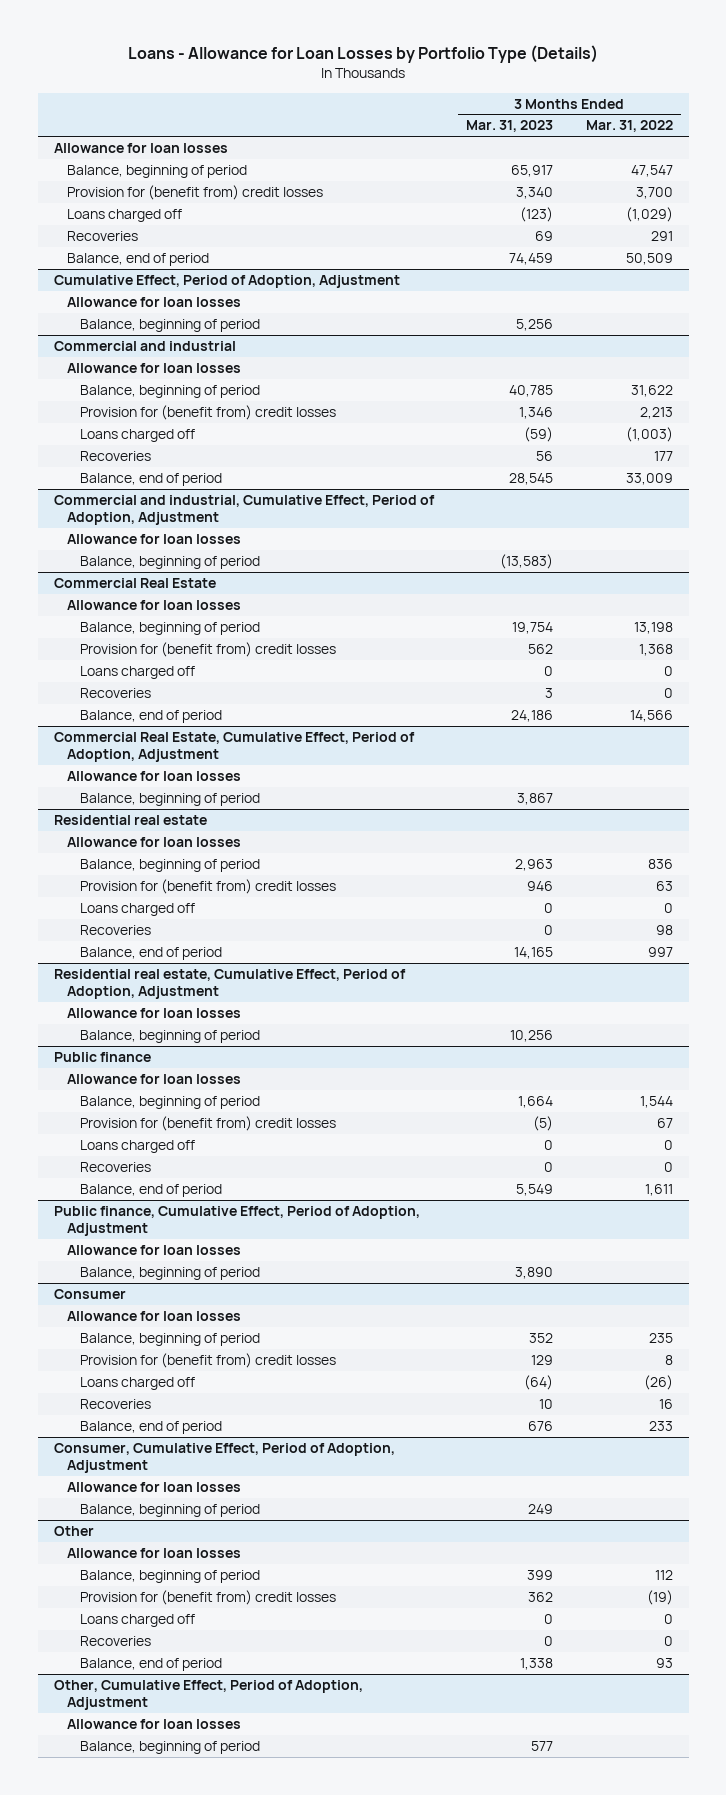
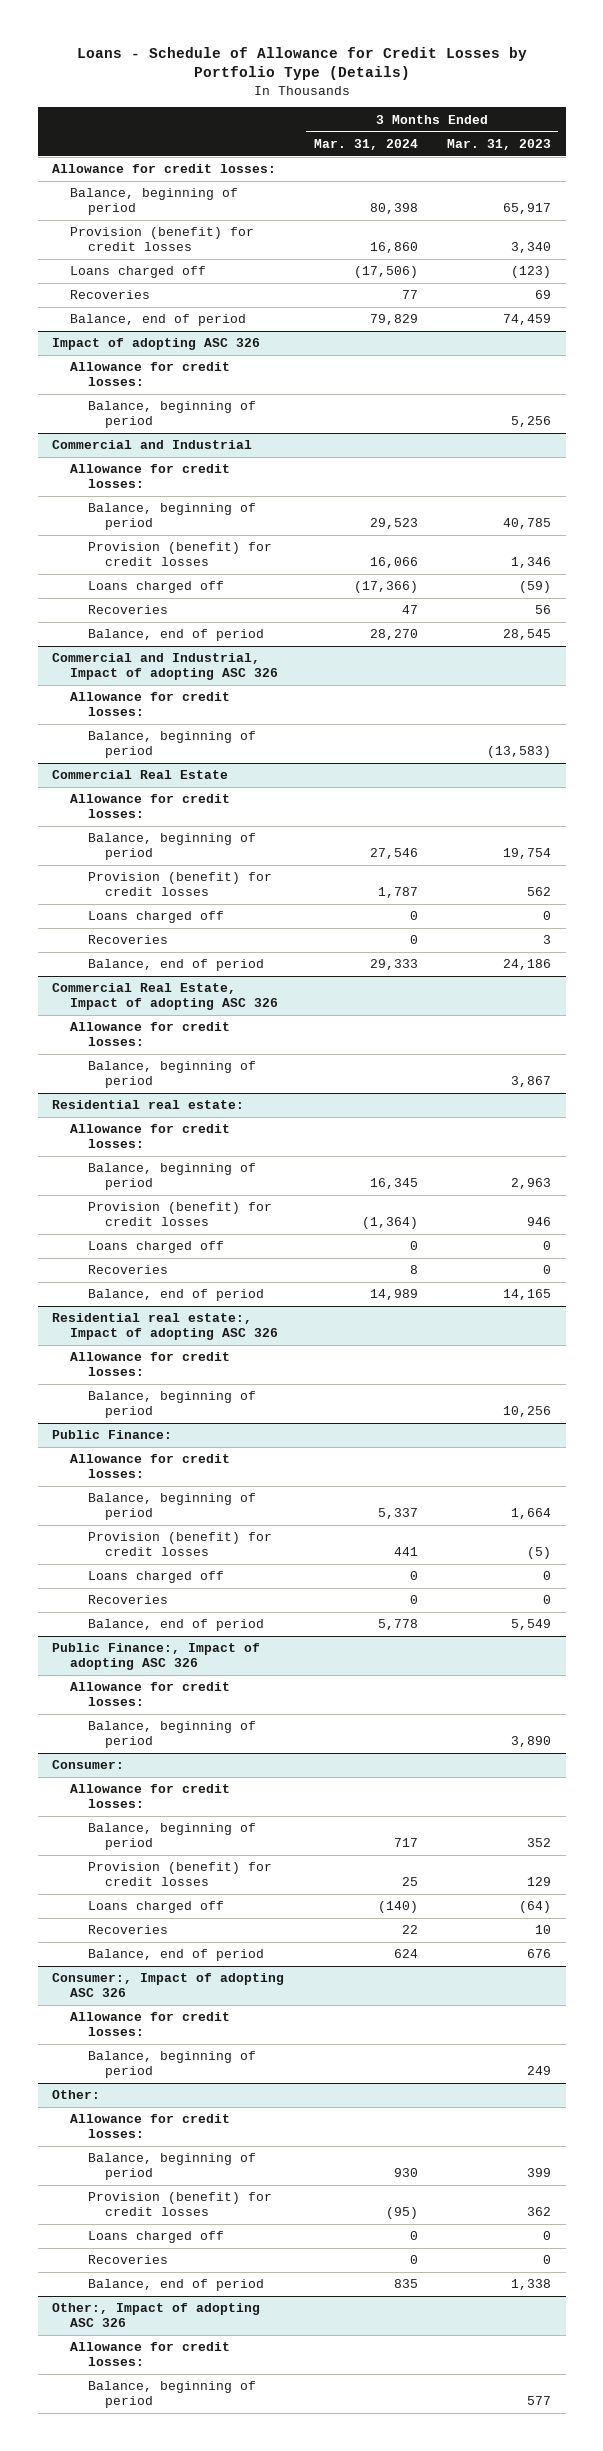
[128,45,599,64] Loans - Allowance for Loan Losses by Portfolio Type (Details) -> [76,46,527,81] Loans - Schedule of Allowance for Credit Losses by Portfolio Type (Details)
[585,120,673,133] Mar. 31, 2022 -> none
none -> [313,138,418,150] Mar. 31, 2024
[53,143,228,154] Allowance for loan losses -> [52,164,277,174] Allowance for credit losses:
[67,185,324,201] Provision for (benefit from) credit losses -> [69,227,254,252] Provision (benefit) for credit losses
[53,275,400,289] Cumulative Effect, Period of Adoption, Adjustment -> [52,338,261,351] Impact of adopting ASC 326
[67,297,242,308] Allowance for loan losses -> [69,362,230,387] Allowance for credit losses:
[53,341,236,352] Commercial and industrial -> [52,440,253,450] Commercial and Industrial
[67,363,242,374] Allowance for loan losses -> [69,464,230,489] Allowance for credit losses:
[80,405,337,421] Provision for (benefit from) credit losses -> [87,542,272,567] Provision (benefit) for credit losses
[53,495,435,525] Commercial and industrial, Cumulative Effect, Period of Adoption, Adjustment -> none
none -> [52,653,278,681] Commercial and Industrial, Impact of adopting ASC 326
[67,534,242,545] Allowance for loan losses -> [69,692,230,717] Allowance for credit losses:
[67,600,242,611] Allowance for loan losses -> [69,794,230,819] Allowance for credit losses:
[80,642,337,658] Provision for (benefit from) credit losses -> [87,872,272,897] Provision (benefit) for credit losses
[53,732,415,762] Commercial Real Estate, Cumulative Effect, Period of Adoption, Adjustment -> none
none -> [52,983,278,1011] Commercial Real Estate, Impact of adopting ASC 326
[67,771,242,782] Allowance for loan losses -> [69,1022,230,1047] Allowance for credit losses:
[53,815,207,826] Residential real estate -> [52,1100,245,1110] Residential real estate:
[67,837,242,848] Allowance for loan losses -> [69,1124,230,1149] Allowance for credit losses:
[80,879,337,895] Provision for (benefit from) credit losses -> [87,1202,272,1227] Provision (benefit) for credit losses
[53,969,406,999] Residential real estate, Cumulative Effect, Period of Adoption, Adjustment -> none
none -> [52,1313,278,1341] Residential real estate:, Impact of adopting ASC 326
[67,1008,242,1019] Allowance for loan losses -> [69,1352,230,1377] Allowance for credit losses:
[53,1052,151,1063] Public finance -> [52,1430,173,1440] Public Finance:
[67,1074,242,1085] Allowance for loan losses -> [69,1454,230,1479] Allowance for credit losses:
[80,1116,337,1132] Provision for (benefit from) credit losses -> [87,1532,272,1557] Provision (benefit) for credit losses
[53,1206,420,1236] Public finance, Cumulative Effect, Period of Adoption, Adjustment -> none
none -> [52,1643,261,1671] Public Finance:, Impact of adopting ASC 326
[67,1245,242,1256] Allowance for loan losses -> [69,1682,230,1707] Allowance for credit losses:
[53,1289,126,1300] Consumer -> [52,1760,125,1770] Consumer:
[67,1311,242,1322] Allowance for loan losses -> [69,1784,230,1809] Allowance for credit losses:
[80,1353,337,1369] Provision for (benefit from) credit losses -> [87,1862,272,1887] Provision (benefit) for credit losses
[53,1443,395,1473] Consumer, Cumulative Effect, Period of Adoption, Adjustment -> none
none -> [52,1973,285,1998] Consumer:, Impact of adopting ASC 326
[67,1482,242,1493] Allowance for loan losses -> [69,2012,230,2037] Allowance for credit losses:
[53,1526,94,1537] Other -> [52,2090,101,2100] Other:
[67,1548,242,1559] Allowance for loan losses -> [69,2114,230,2139] Allowance for credit losses:
[80,1590,337,1606] Provision for (benefit from) credit losses -> [87,2192,272,2217] Provision (benefit) for credit losses
[53,1680,363,1710] Other, Cumulative Effect, Period of Adoption, Adjustment -> none
none -> [52,2303,261,2328] Other:, Impact of adopting ASC 326
[67,1719,242,1730] Allowance for loan losses -> [69,2342,230,2367] Allowance for credit losses:

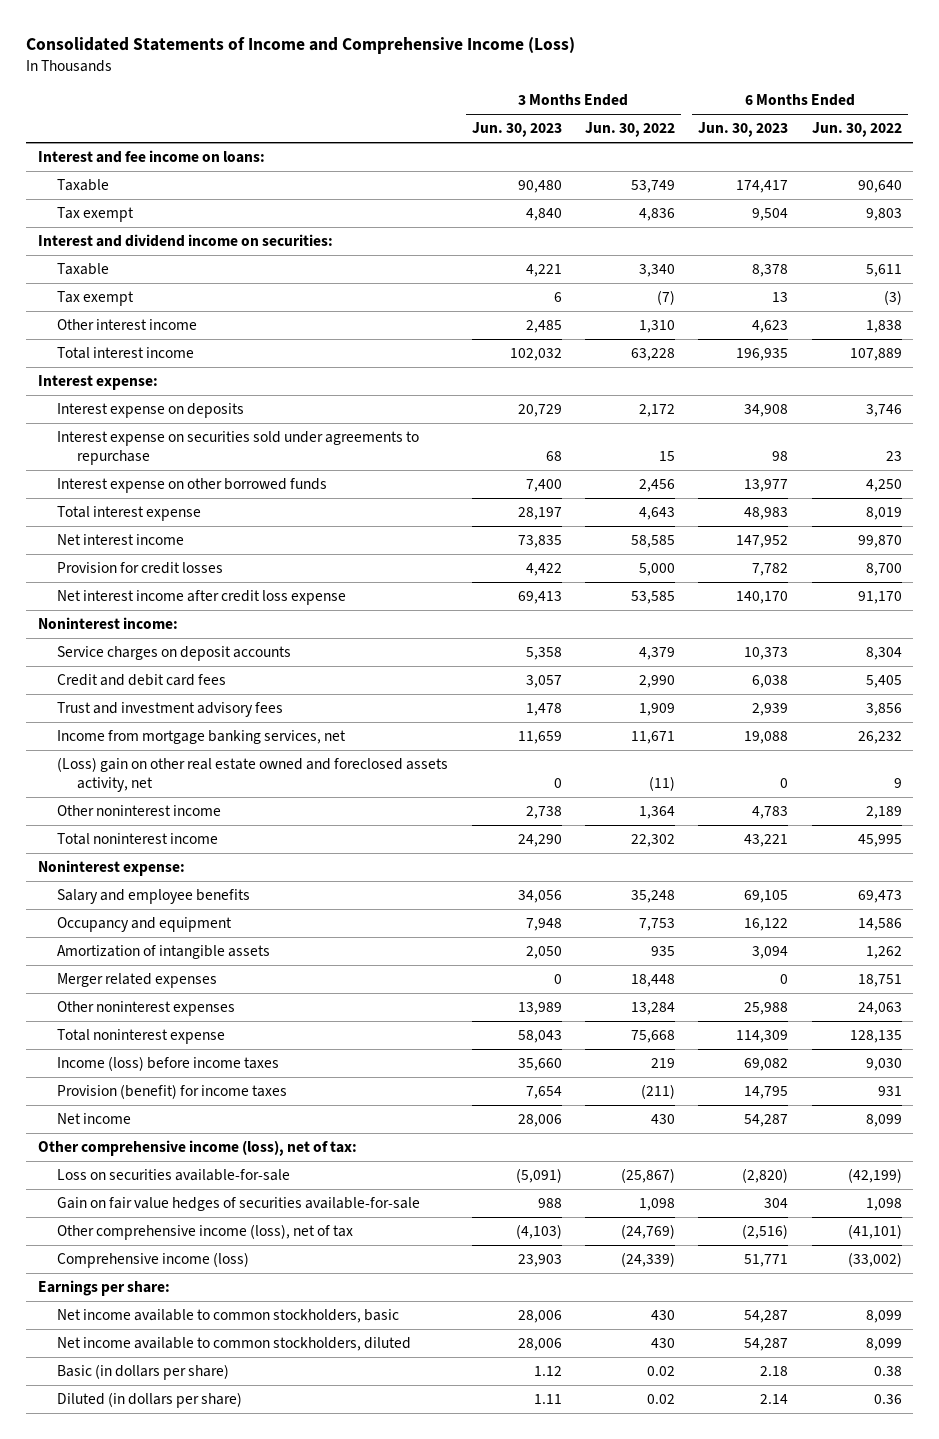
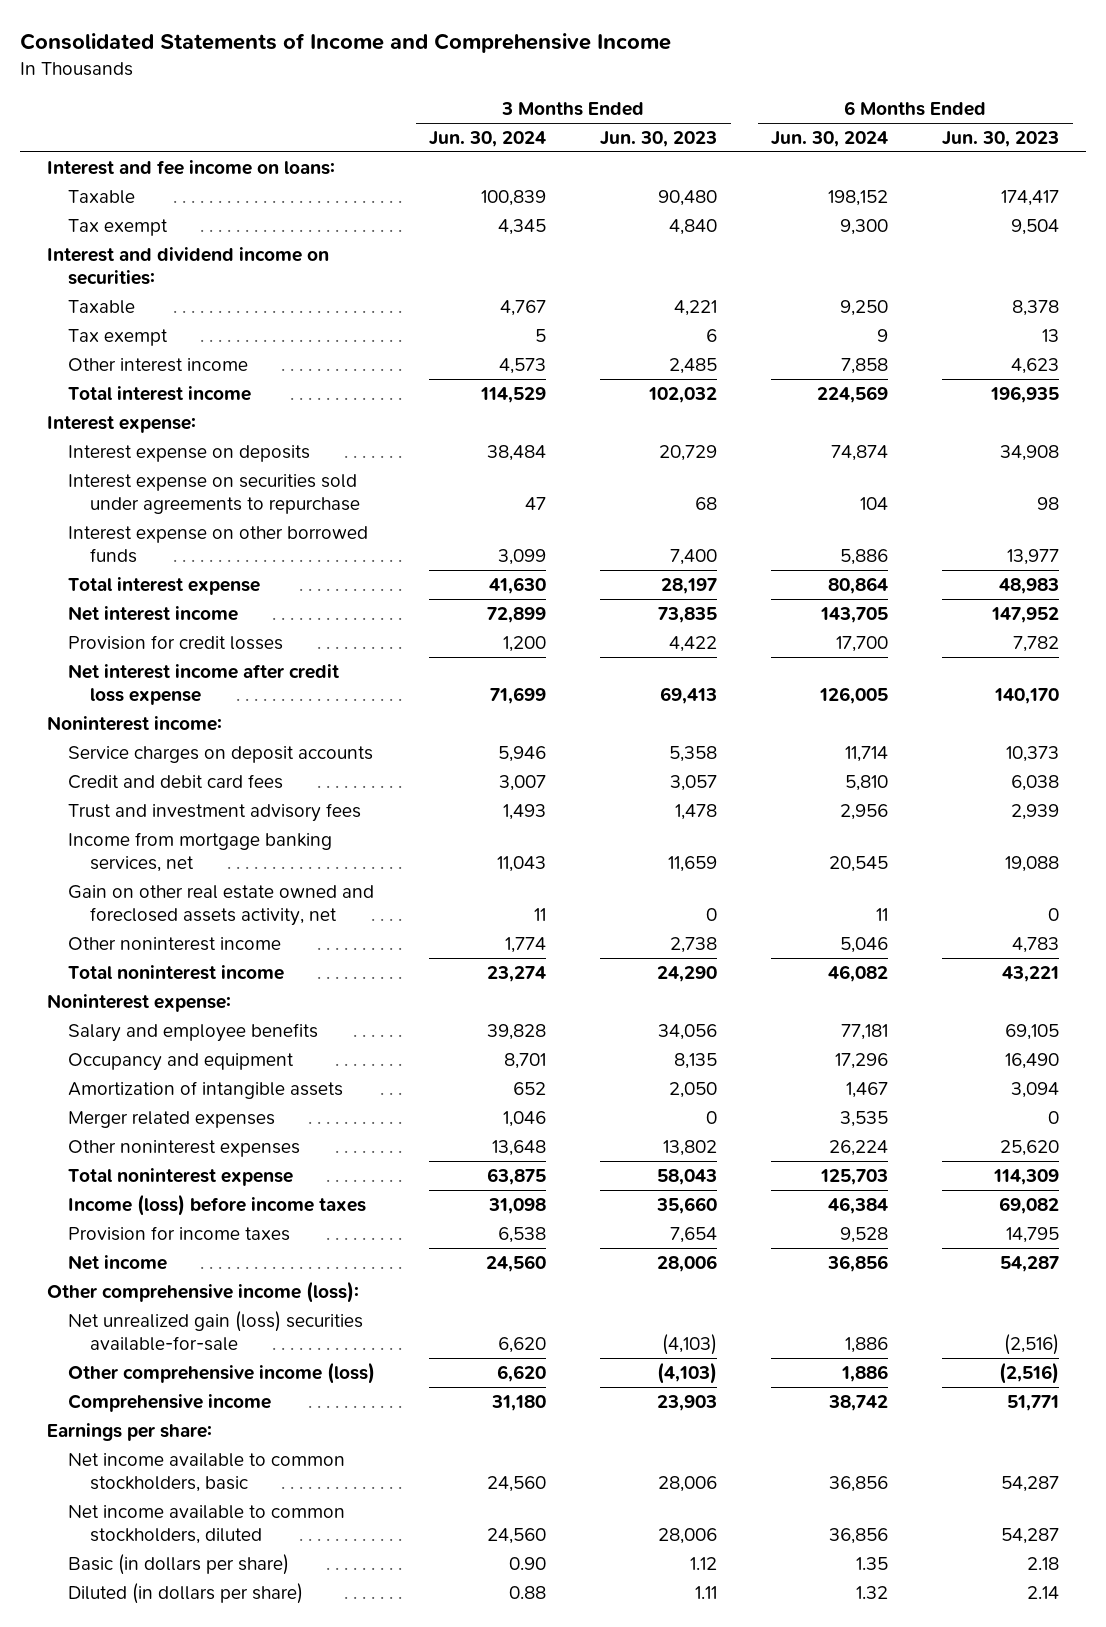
[26,36,576,54] Consolidated Statements of Income and Comprehensive Income (Loss) -> [19,33,671,54] Consolidated Statements of Income and Comprehensive Income
[584,122,675,138] Jun. 30, 2022 -> none
[811,122,902,138] Jun. 30, 2022 -> none
none -> [429,130,547,147] Jun. 30, 2024
none -> [771,130,889,147] Jun. 30, 2024
[57,757,449,792] (Loss) gain on other real estate owned and foreclosed assets activity, net -> [68,884,375,927] Gain on other real estate owned and foreclosed assets activity, net
[525,918,562,932] 7,948 -> [674,1052,718,1069] 8,135
[744,918,789,932] 16,122 -> [1005,1052,1060,1069] 16,490
[517,1002,562,1016] 13,989 -> [663,1139,718,1156] 13,802
[744,1002,789,1016] 25,988 -> [1000,1139,1060,1156] 25,620
[57,1084,288,1100] Provision (benefit) for income taxes -> [68,1225,291,1241] Provision for income taxes
[57,1197,421,1212] Gain on fair value hedges of securities available-for-sale -> none
[37,1140,357,1157] Other comprehensive income (loss), net of tax: -> [46,1280,359,1303] Other comprehensive income (loss):
[57,1169,291,1182] Loss on securities available-for-sale -> [68,1310,364,1352] Net unrealized gain (loss) securities available-for-sale
[515,1168,562,1184] (5,091) -> [662,1334,718,1356] (4,103)
[742,1168,789,1184] (2,820) -> [1004,1334,1060,1356] (2,516)
[57,1224,354,1241] Other comprehensive income (loss), net of tax -> [68,1361,376,1384] Other comprehensive income (loss)
[57,1252,250,1269] Comprehensive income (loss) -> [68,1393,272,1412] Comprehensive income

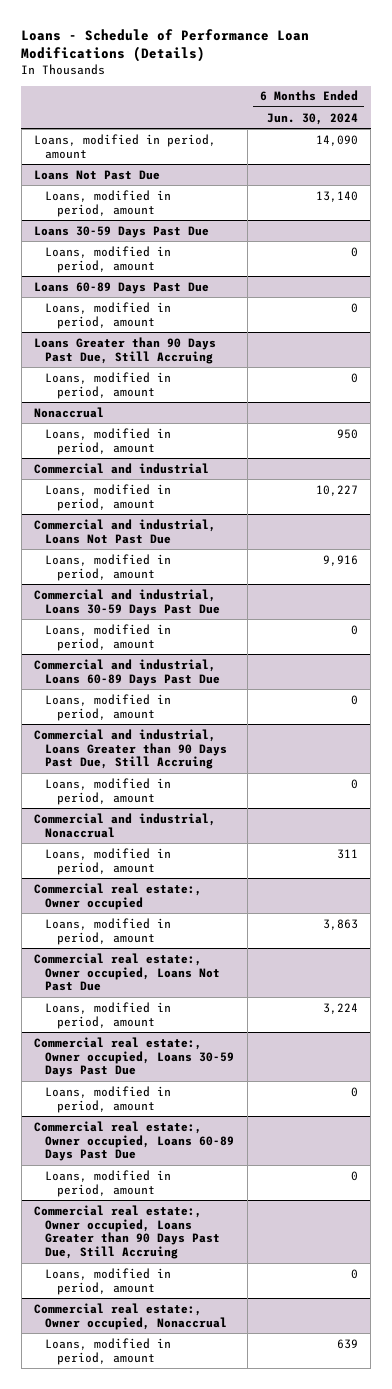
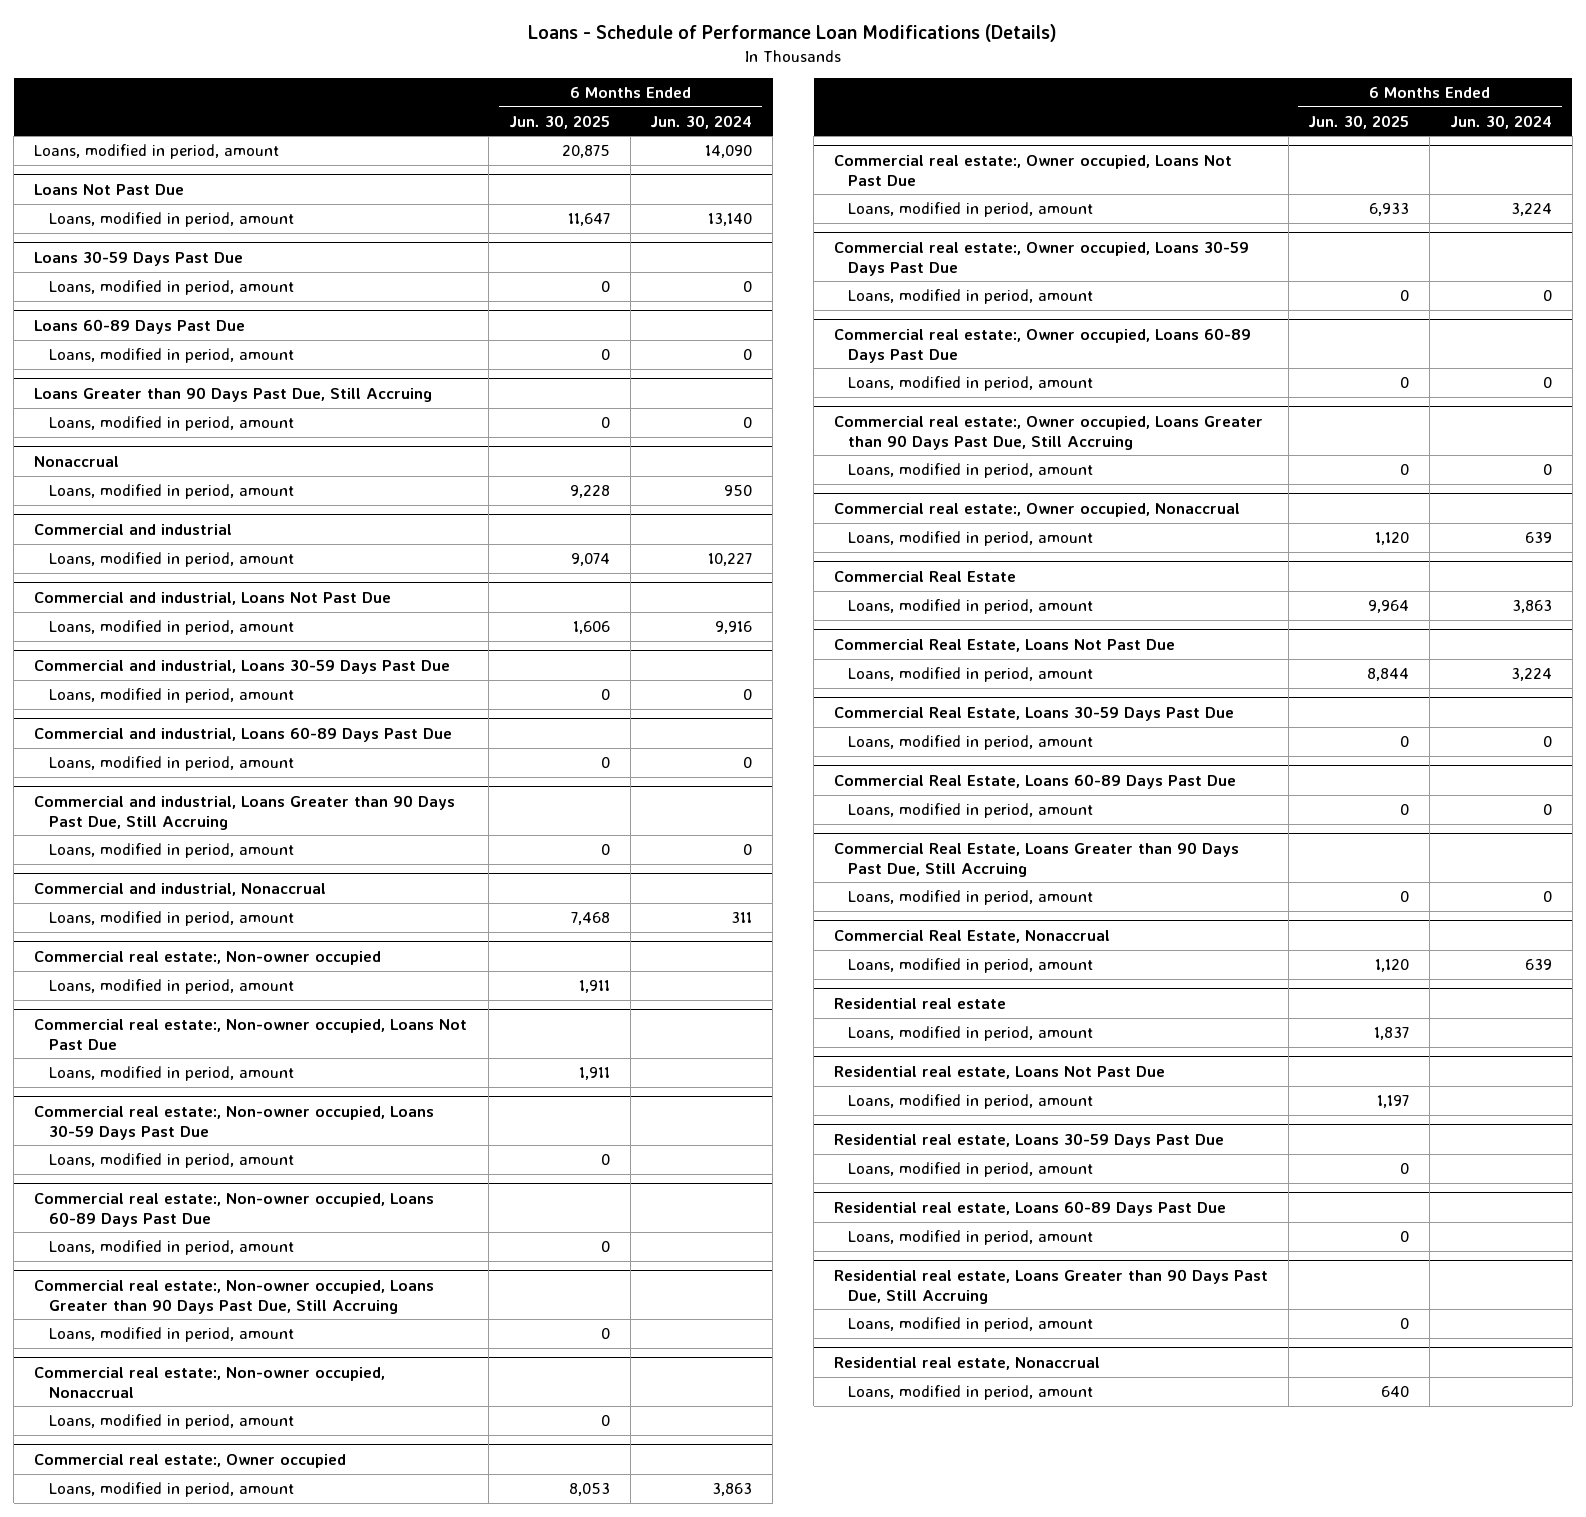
none -> [508,114,610,129] Jun. 30, 2025
none -> [34,950,382,965] Commercial real estate:, Non-owner occupied
none -> [48,978,294,994] Loans, modified in period, amount
none -> [34,1018,468,1050] Commercial real estate:, Non-owner occupied, Loans Not Past Due
none -> [48,1065,294,1081] Loans, modified in period, amount
none -> [34,1105,435,1140] Commercial real estate:, Non-owner occupied, Loans 30-59 Days Past Due
none -> [48,1152,294,1168] Loans, modified in period, amount
none -> [34,1192,435,1227] Commercial real estate:, Non-owner occupied, Loans 60-89 Days Past Due
none -> [48,1239,294,1255] Loans, modified in period, amount
none -> [34,1279,435,1314] Commercial real estate:, Non-owner occupied, Loans Greater than 90 Days Past Due, Still Accruing
none -> [48,1326,294,1342] Loans, modified in period, amount
none -> [34,1366,386,1398] Commercial real estate:, Non-owner occupied, Nonaccrual
none -> [48,1413,294,1429] Loans, modified in period, amount
none -> [833,570,1016,582] Commercial Real Estate
none -> [848,598,1094,614] Loans, modified in period, amount
none -> [833,638,1175,652] Commercial Real Estate, Loans Not Past Due
none -> [848,666,1094,682] Loans, modified in period, amount
none -> [833,705,1234,721] Commercial Real Estate, Loans 30-59 Days Past Due
none -> [848,734,1094,750] Loans, modified in period, amount
none -> [833,773,1236,789] Commercial Real Estate, Loans 60-89 Days Past Due
none -> [848,802,1094,818] Loans, modified in period, amount
none -> [833,841,1239,877] Commercial Real Estate, Loans Greater than 90 Days Past Due, Still Accruing
none -> [848,889,1094,905] Loans, modified in period, amount
none -> [833,929,1110,943] Commercial Real Estate, Nonaccrual
none -> [848,957,1094,973] Loans, modified in period, amount
none -> [833,997,1006,1009] Residential real estate
none -> [848,1025,1094,1041] Loans, modified in period, amount
none -> [833,1065,1165,1079] Residential real estate, Loans Not Past Due
none -> [848,1093,1094,1109] Loans, modified in period, amount
none -> [833,1132,1224,1148] Residential real estate, Loans 30-59 Days Past Due
none -> [848,1161,1094,1177] Loans, modified in period, amount
none -> [833,1200,1226,1216] Residential real estate, Loans 60-89 Days Past Due
none -> [848,1229,1094,1245] Loans, modified in period, amount
none -> [833,1268,1268,1304] Residential real estate, Loans Greater than 90 Days Past Due, Still Accruing
none -> [848,1316,1094,1332] Loans, modified in period, amount
none -> [833,1356,1100,1370] Residential real estate, Nonaccrual
none -> [848,1384,1094,1400] Loans, modified in period, amount

